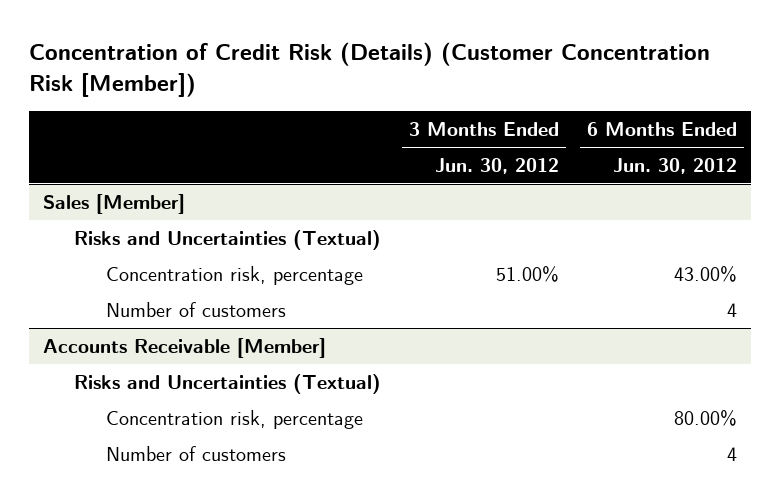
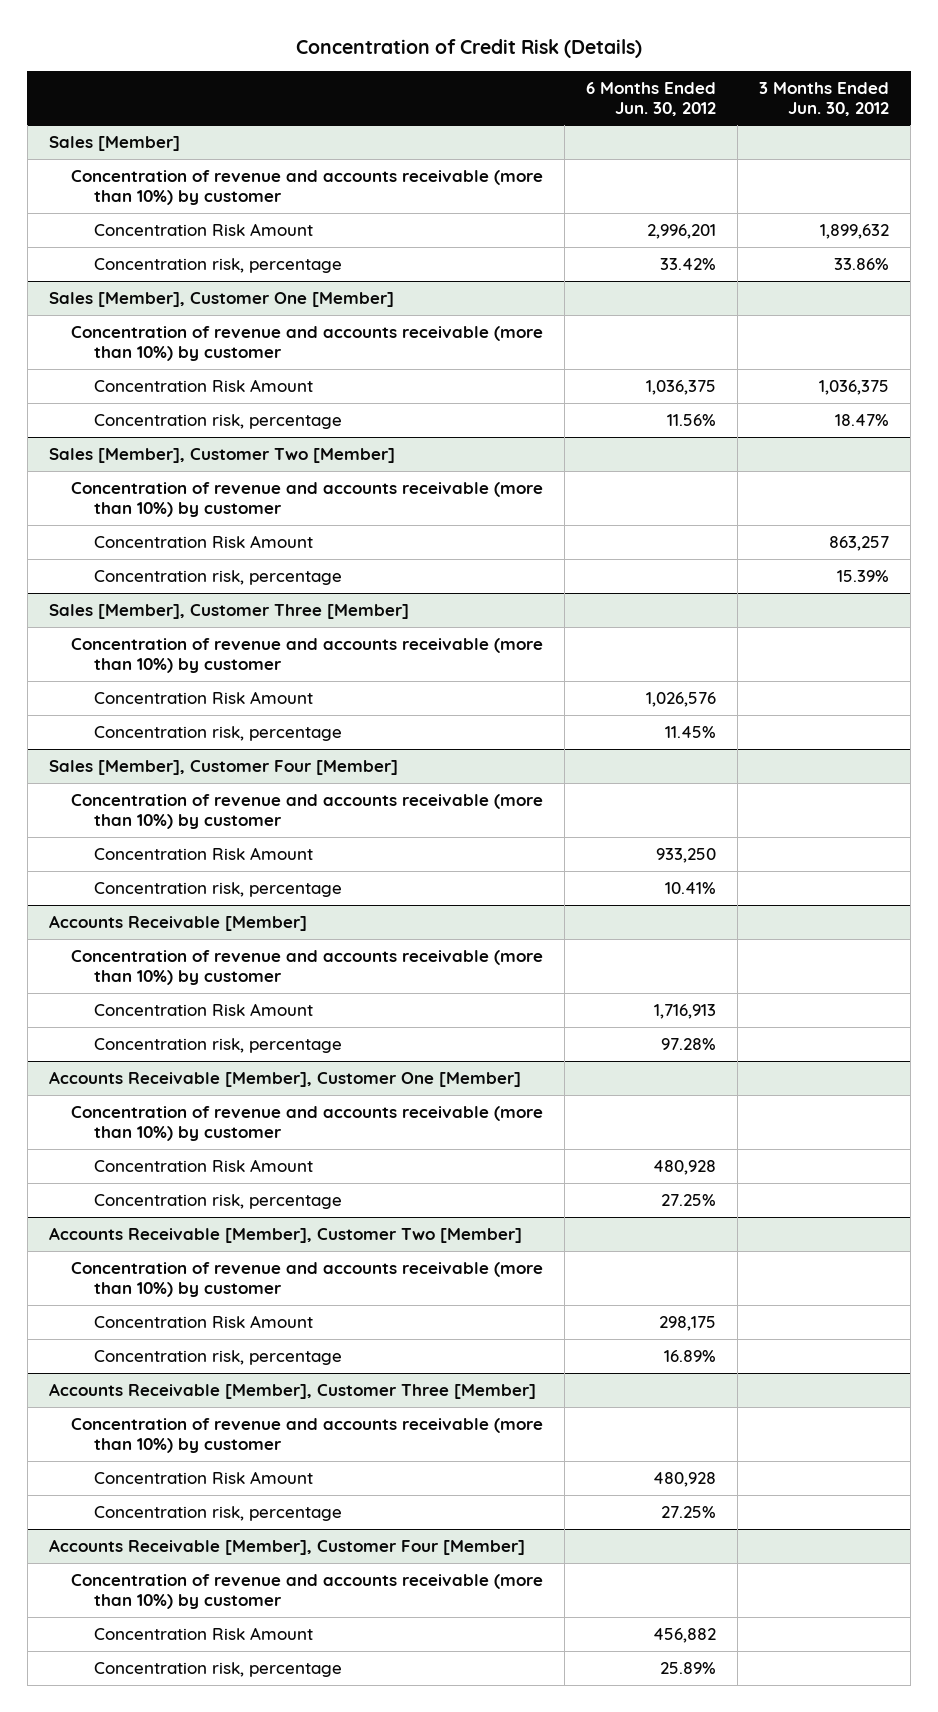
[28,41,710,98] Concentration of Credit Risk (Details) (Customer Concentration Risk [Member]) -> [295,38,642,58] Concentration of Credit Risk (Details)
[74,229,382,250] Risks and Uncertainties (Textual) -> none
[106,301,287,317] Number of customers -> none
none -> [71,169,544,205] Concentration of revenue and accounts receivable (more than 10%) by customer
none -> [93,222,313,236] Concentration Risk Amount
[496,265,560,282] 51.00% -> [834,257,890,270] 33.86%
[674,265,738,282] 43.00% -> [660,257,717,270] 33.42%
none -> [48,291,394,307] Sales [Member], Customer One [Member]
none -> [71,325,544,361] Concentration of revenue and accounts receivable (more than 10%) by customer
none -> [93,378,313,392] Concentration Risk Amount
none -> [93,413,342,429] Concentration risk, percentage
none -> [48,447,395,463] Sales [Member], Customer Two [Member]
none -> [71,481,544,517] Concentration of revenue and accounts receivable (more than 10%) by customer
none -> [93,534,313,548] Concentration Risk Amount
none -> [93,569,342,585] Concentration risk, percentage
none -> [48,603,409,619] Sales [Member], Customer Three [Member]
none -> [71,637,544,673] Concentration of revenue and accounts receivable (more than 10%) by customer
none -> [93,690,313,704] Concentration Risk Amount
none -> [93,725,342,741] Concentration risk, percentage
none -> [48,759,398,775] Sales [Member], Customer Four [Member]
none -> [71,793,544,829] Concentration of revenue and accounts receivable (more than 10%) by customer
none -> [93,846,313,860] Concentration Risk Amount
none -> [93,881,342,897] Concentration risk, percentage
[74,373,382,394] Risks and Uncertainties (Textual) -> none
[106,445,287,461] Number of customers -> none
none -> [71,949,544,985] Concentration of revenue and accounts receivable (more than 10%) by customer
none -> [93,1002,313,1016] Concentration Risk Amount
[674,409,738,426] 80.00% -> [661,1037,717,1050] 97.28%
none -> [48,1070,521,1087] Accounts Receivable [Member], Customer One [Member]
none -> [71,1105,544,1141] Concentration of revenue and accounts receivable (more than 10%) by customer
none -> [93,1158,313,1172] Concentration Risk Amount
none -> [93,1193,342,1209] Concentration risk, percentage
none -> [48,1226,522,1243] Accounts Receivable [Member], Customer Two [Member]
none -> [71,1261,544,1297] Concentration of revenue and accounts receivable (more than 10%) by customer
none -> [93,1314,313,1328] Concentration Risk Amount
none -> [93,1349,342,1365] Concentration risk, percentage
none -> [48,1382,536,1399] Accounts Receivable [Member], Customer Three [Member]
none -> [71,1417,544,1453] Concentration of revenue and accounts receivable (more than 10%) by customer
none -> [93,1470,313,1484] Concentration Risk Amount
none -> [93,1505,342,1521] Concentration risk, percentage
none -> [48,1538,525,1555] Accounts Receivable [Member], Customer Four [Member]
none -> [71,1573,544,1609] Concentration of revenue and accounts receivable (more than 10%) by customer
none -> [93,1626,313,1640] Concentration Risk Amount
none -> [93,1661,342,1677] Concentration risk, percentage

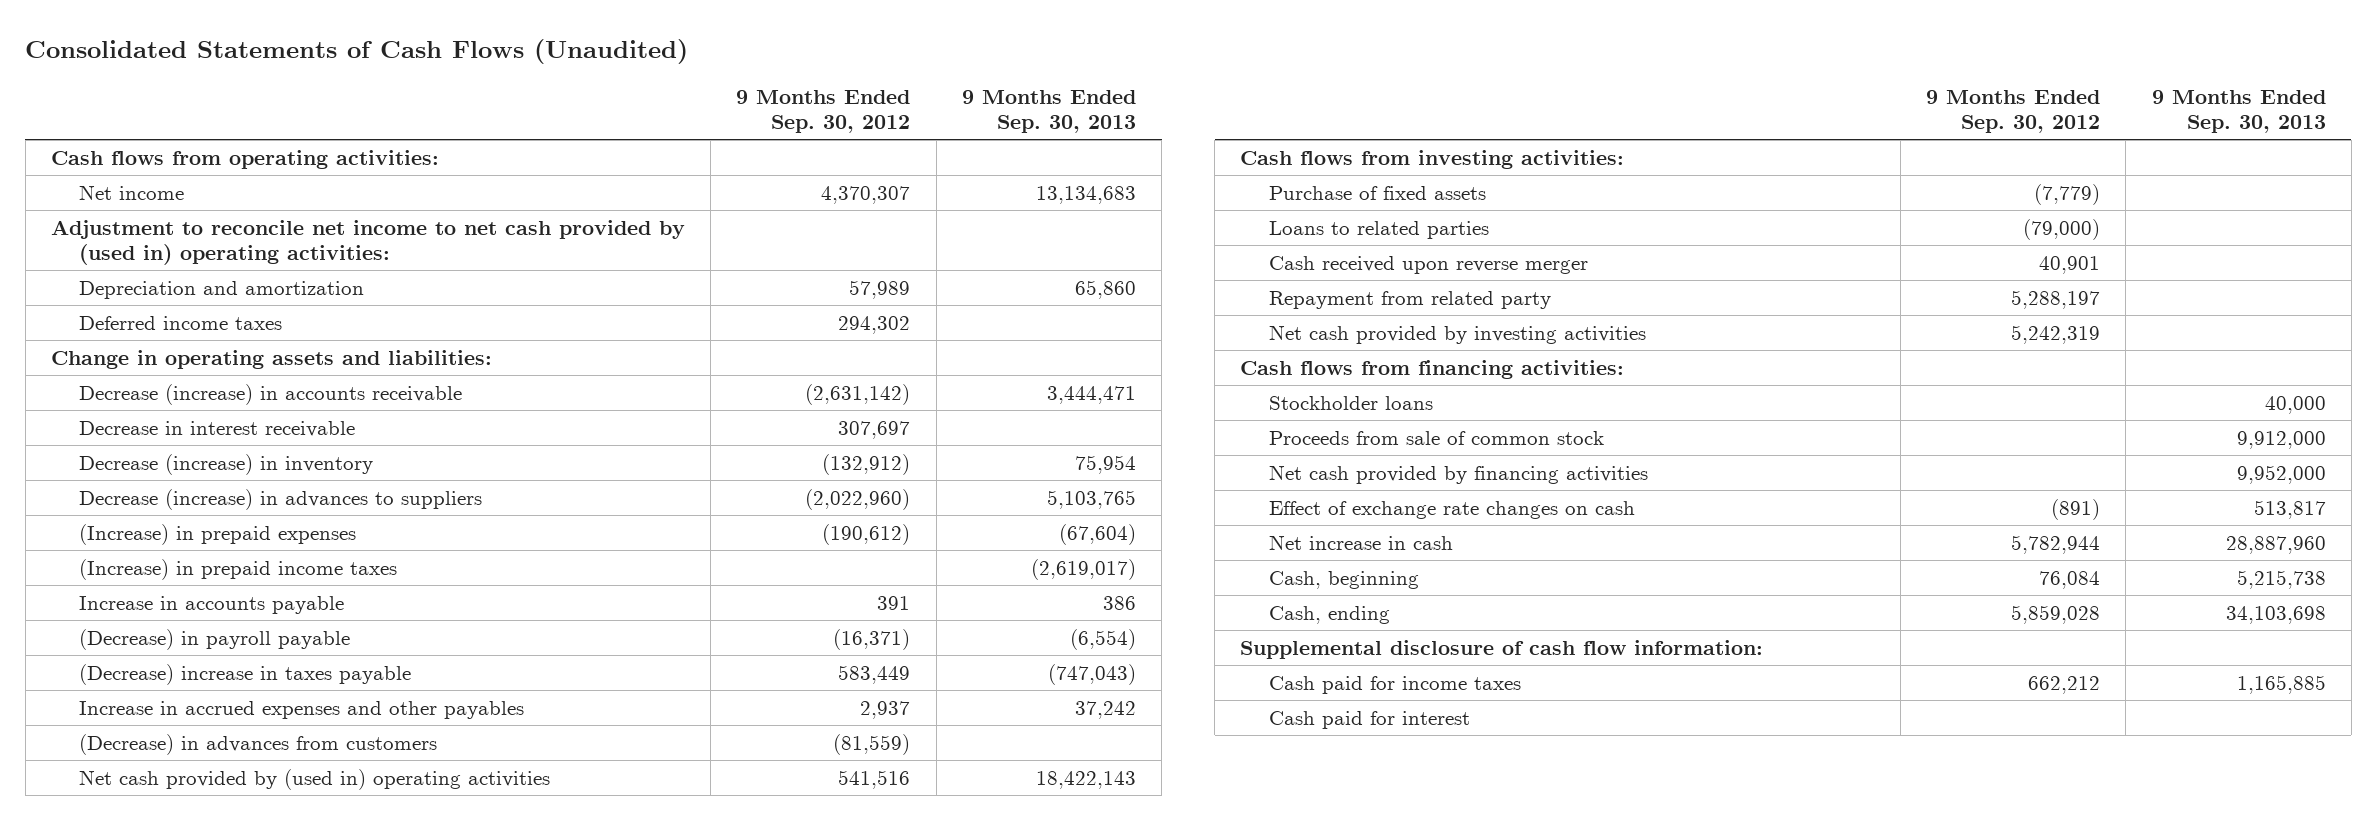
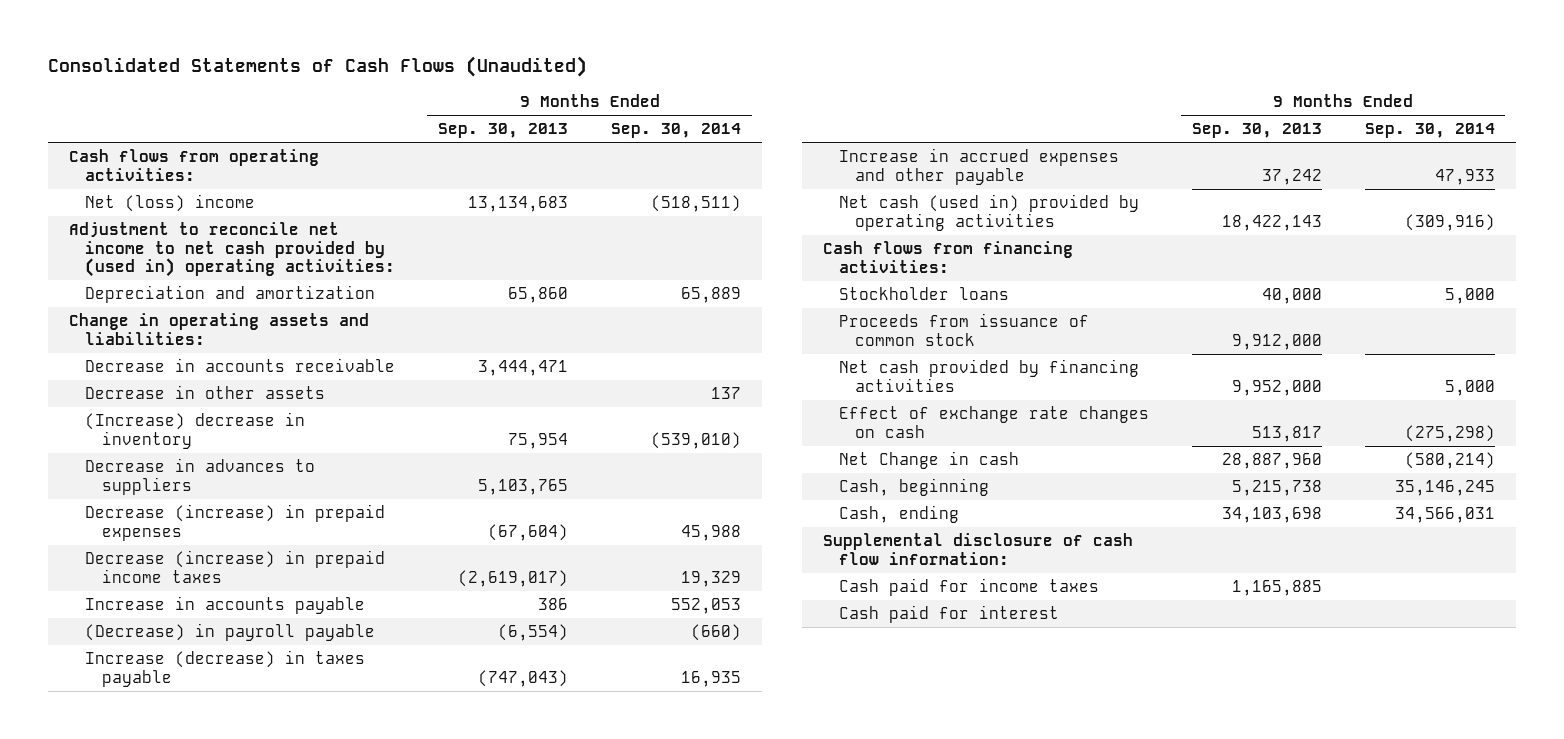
[736,89,911,134] 9 Months Ended Sep. 30, 2012 -> none
none -> [610,123,741,139] Sep. 30, 2014
[79,184,185,200] Net income -> [85,194,256,213] Net (loss) income
[79,315,283,330] Deferred income taxes -> none
[79,420,356,437] Decrease in interest receivable -> none
[79,383,463,405] Decrease (increase) in accounts receivable -> [85,358,396,373] Decrease in accounts receivable
none -> [85,385,326,400] Decrease in other assets
[79,453,374,475] Decrease (increase) in inventory -> [85,412,306,449] (Increase) decrease in inventory
[79,488,483,510] Decrease (increase) in advances to suppliers -> [85,458,316,495] Decrease in advances to suppliers
[79,523,357,545] (Increase) in prepaid expenses -> [85,504,386,541] Decrease (increase) in prepaid expenses
[79,558,398,580] (Increase) in prepaid income taxes -> [85,550,386,583] Decrease (increase) in prepaid income taxes
[79,733,438,755] (Decrease) in advances from customers -> none
[1240,149,1625,169] Cash flows from investing activities: -> none
[1268,185,1486,200] Purchase of fixed assets -> none
[1268,220,1489,239] Loans to related parties -> none
[1268,255,1588,274] Cash received upon reverse merger -> none
[1268,290,1551,309] Repayment from related party -> none
[1268,324,1646,344] Net cash provided by investing activities -> none
[79,663,412,685] (Decrease) increase in taxes payable -> [85,650,366,687] Increase (decrease) in taxes payable
[79,700,525,719] Increase in accrued expenses and other payables -> [839,148,1120,185] Increase in accrued expenses and other payable
[79,768,551,790] Net cash provided by (used in) operating activities -> [839,194,1140,231] Net cash (used in) provided by operating activities
[1268,430,1604,445] Proceeds from sale of common stock -> [839,313,1090,346] Proceeds from issuance of common stock
[1268,534,1453,550] Net increase in cash -> [839,451,1020,470] Net Change in cash

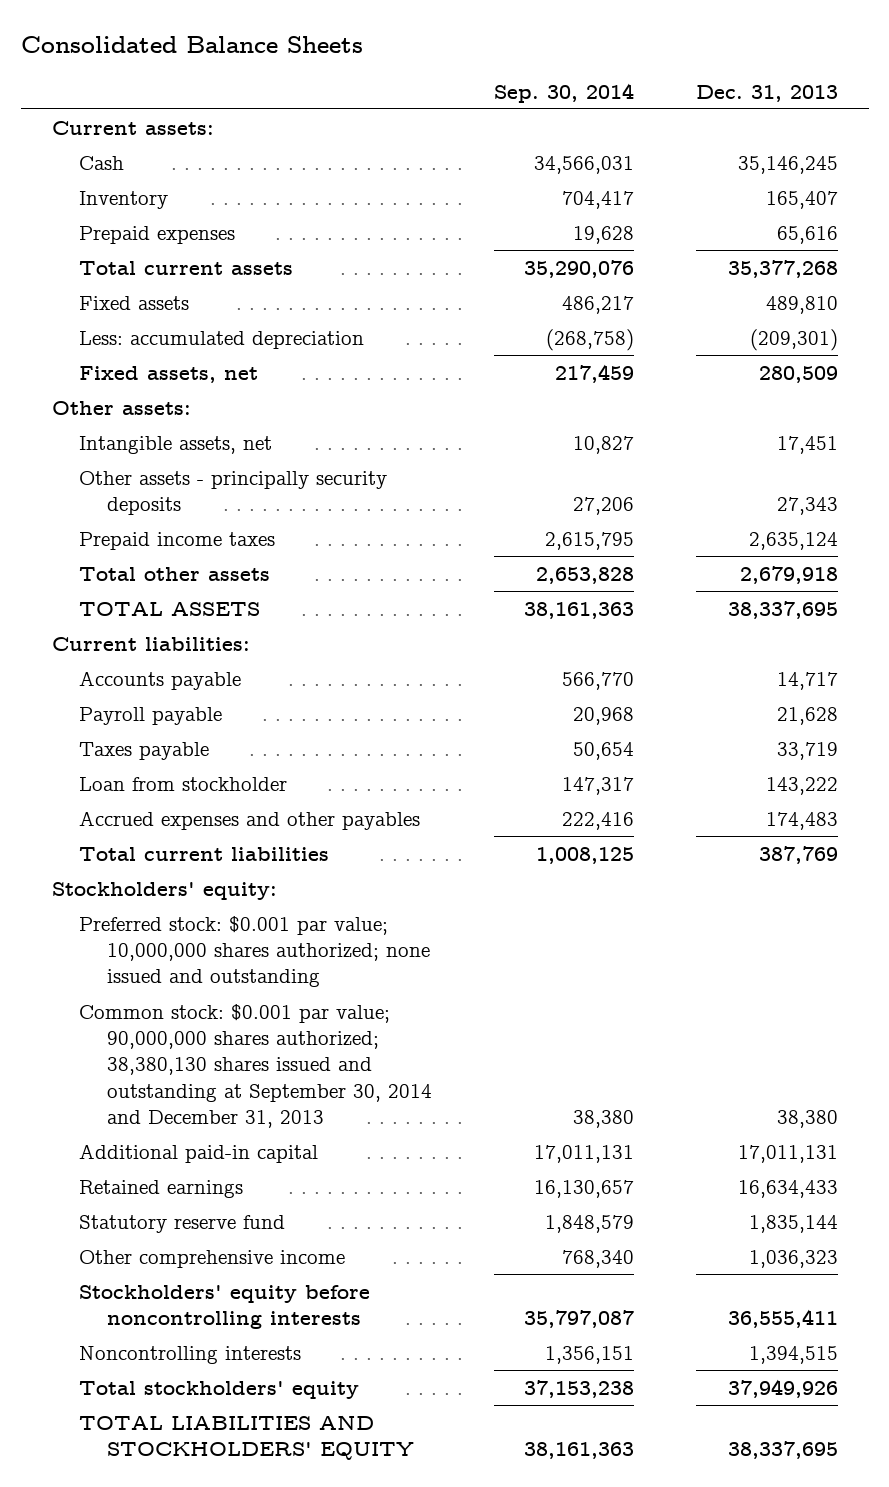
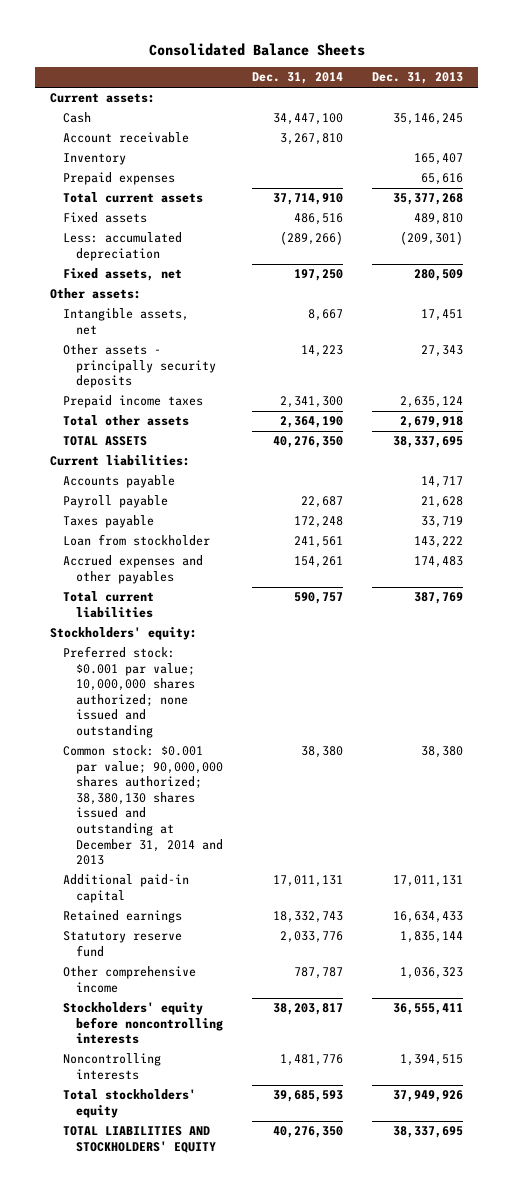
[493,82,634,103] Sep. 30, 2014 -> none
none -> [252,72,344,85] Dec. 31, 2014
none -> [62,132,189,144] Account receivable
[79,1003,433,1129] Common stock: $0.001 par value; 90,000,000 shares authorized; 38,380,130 shares issued and outstanding at September 30, 2014 and December 31, 2013 -> [62,745,223,866] Common stock: $0.001 par value; 90,000,000 shares authorized; 38,380,130 shares issued and outstanding at December 31, 2014 and 2013

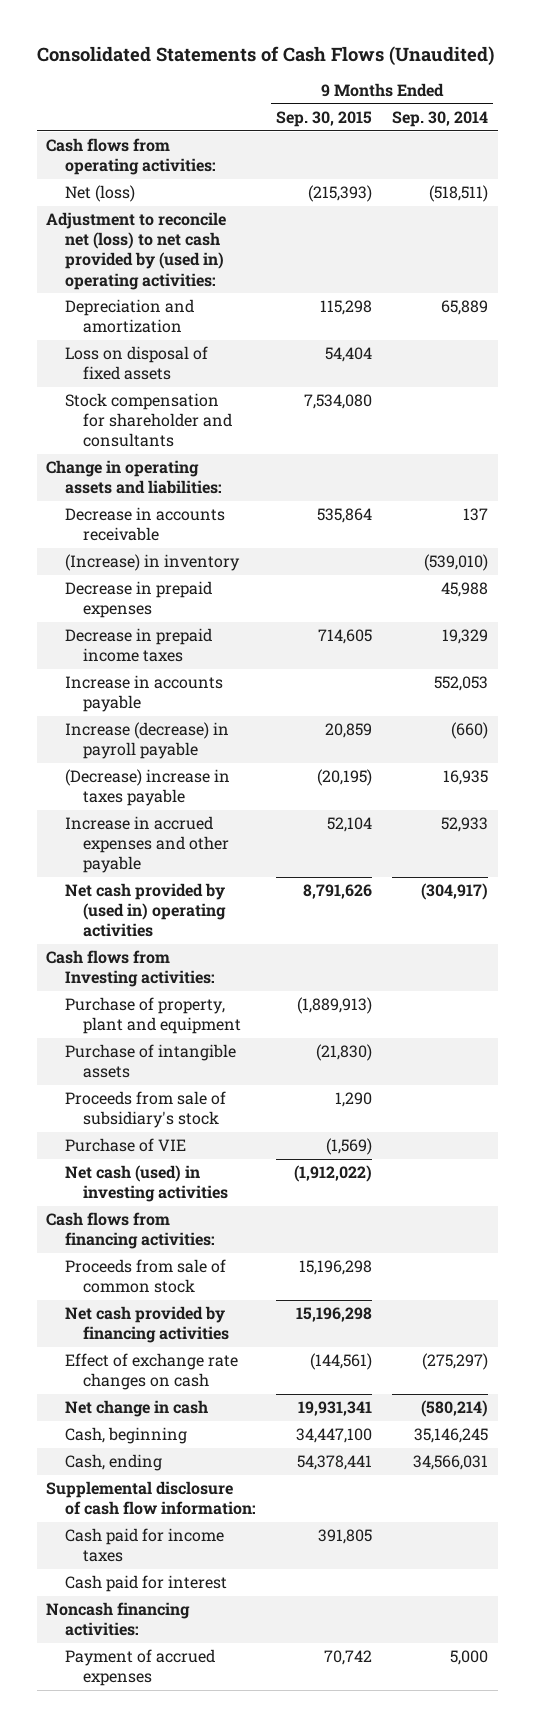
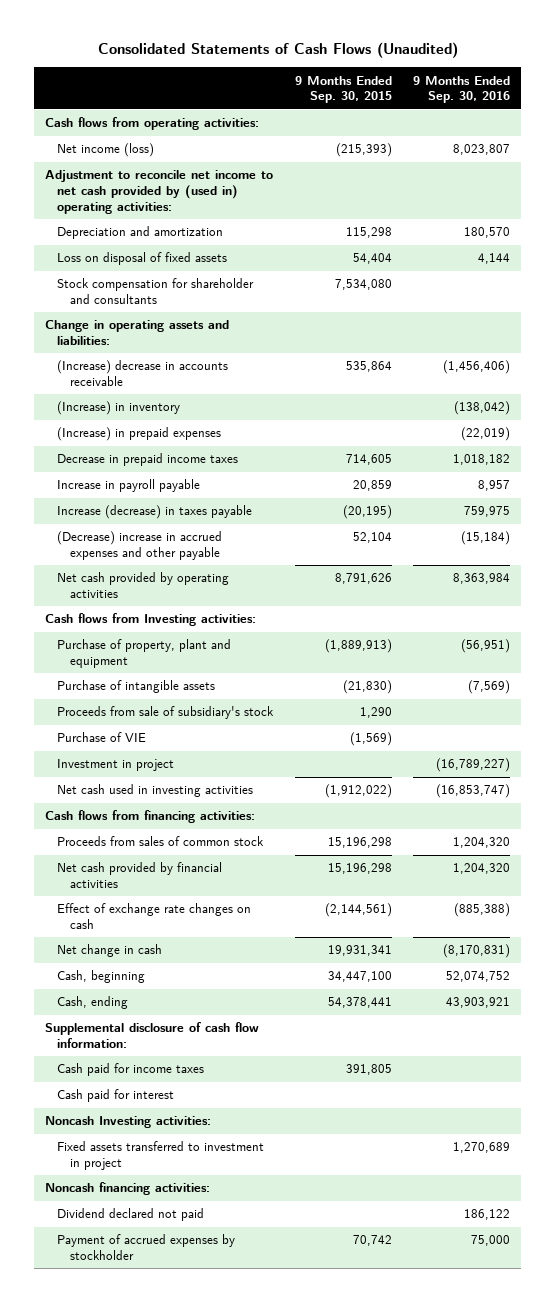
[391,111,488,128] Sep. 30, 2014 -> none
none -> [413,75,511,104] 9 Months Ended Sep. 30, 2016
[64,185,135,203] Net (loss) -> [57,143,155,158] Net income (loss)
[46,212,227,290] Adjustment to reconcile net (loss) to net cash provided by (used in) operating activities: -> [44,170,273,214] Adjustment to reconcile net income to net cash provided by (used in) operating activities:
[64,507,225,542] Decrease in accounts receivable -> [57,360,229,387] (Increase) decrease in accounts receivable
[64,581,212,619] Decrease in prepaid expenses -> [57,427,222,442] (Increase) in prepaid expenses
[64,675,223,713] Increase in accounts payable -> none
[64,722,229,760] Increase (decrease) in payroll payable -> [57,479,201,493] Increase in payroll payable
[64,769,230,807] (Decrease) increase in taxes payable -> [57,505,253,520] Increase (decrease) in taxes payable
[64,816,230,874] Increase in accrued expenses and other payable -> [57,531,223,561] (Decrease) increase in accrued expenses and other payable
[64,883,227,938] Net cash provided by (used in) operating activities -> [57,572,230,599] Net cash provided by operating activities
none -> [57,759,175,772] Investment in project
[64,1165,229,1203] Net cash (used) in investing activities -> [57,784,254,798] Net cash used in investing activities
[64,1259,226,1294] Proceeds from sale of common stock -> [57,836,265,847] Proceeds from sales of common stock
[64,1306,230,1344] Net cash provided by financing activities -> [57,862,223,889] Net cash provided by financial activities
[309,1353,372,1371] (144,561) -> [324,903,392,918] (2,144,561)
none -> [44,1116,211,1129] Noncash Investing activities:
none -> [57,1141,265,1171] Fixed assets transferred to investment in project
none -> [57,1208,205,1222] Dividend declared not paid
[64,1649,215,1687] Payment of accrued expenses -> [57,1234,236,1261] Payment of accrued expenses by stockholder

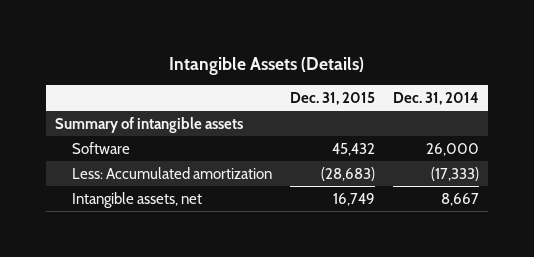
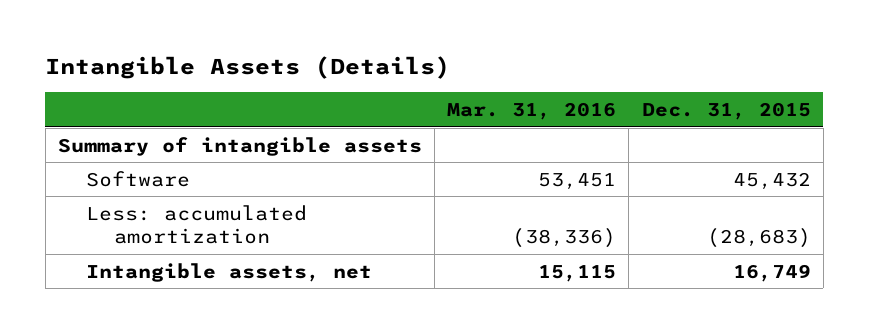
[393,91,480,105] Dec. 31, 2014 -> none
none -> [447,102,617,121] Mar. 31, 2016
[71,166,272,179] Less: Accumulated amortization -> [86,204,308,245] Less: accumulated amortization

